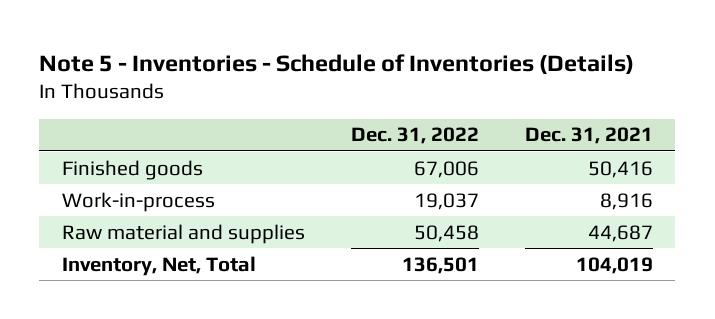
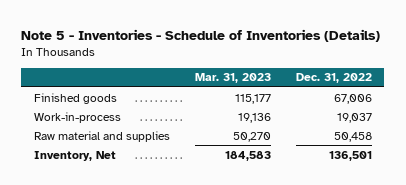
[524,127,653,145] Dec. 31, 2021 -> none
none -> [194,73,271,84] Mar. 31, 2023
[62,255,257,276] Inventory, Net, Total -> [33,150,116,161] Inventory, Net

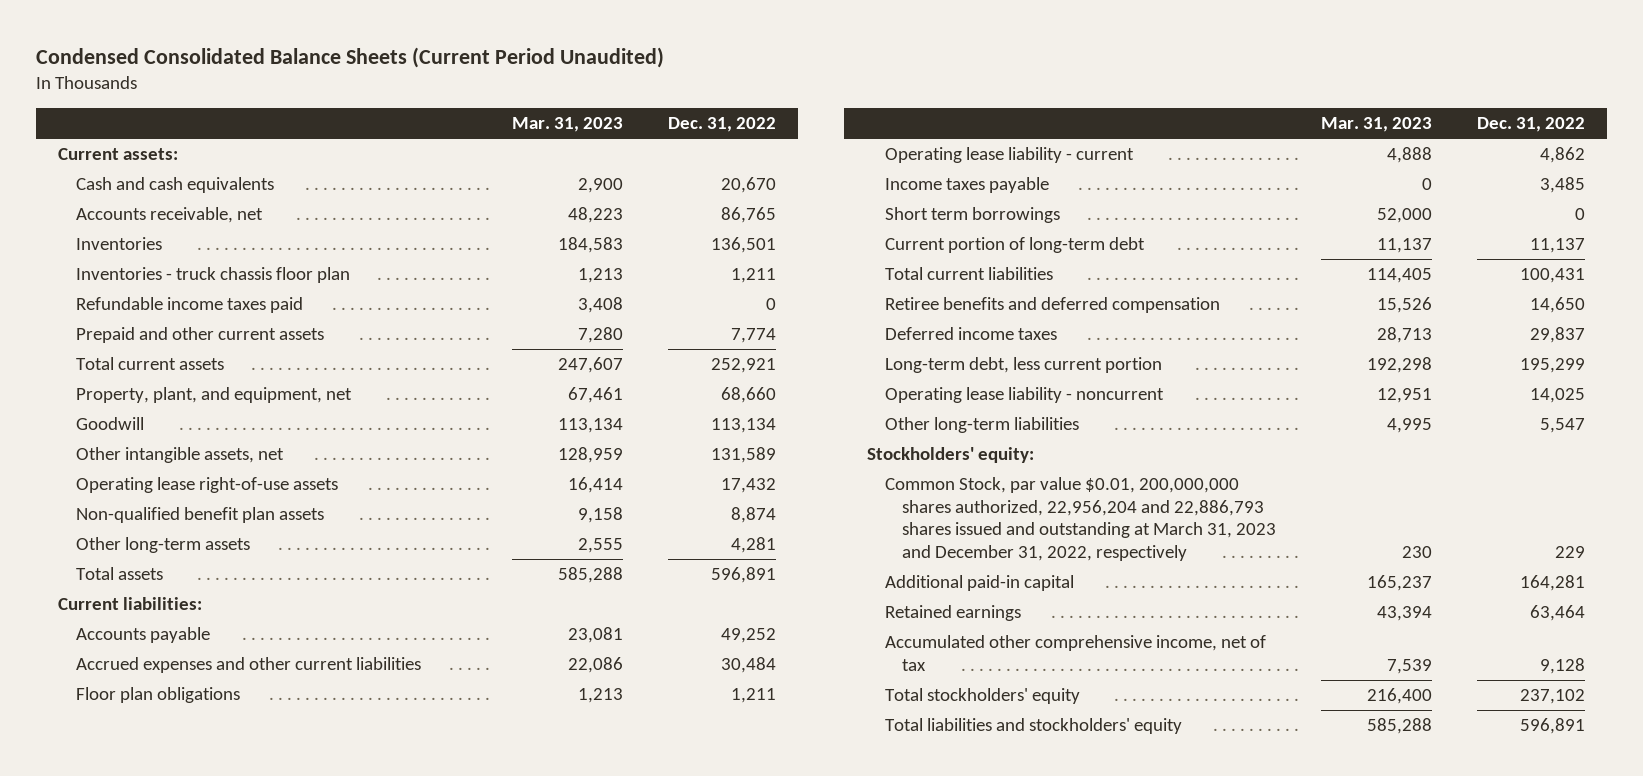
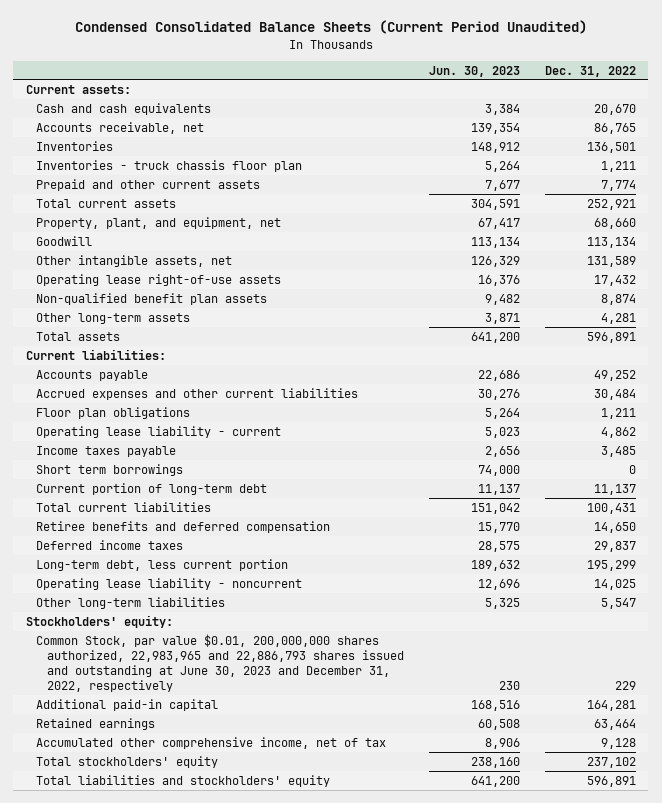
[512,117,624,133] Mar. 31, 2023 -> none
none -> [428,65,520,77] Jun. 30, 2023
[75,297,303,314] Refundable income taxes paid -> none
[884,477,1277,561] Common Stock, par value $0.01, 200,000,000 shares authorized, 22,956,204 and 22,886,793 shares issued and outstanding at March 31, 2023 and December 31, 2022, respectively -> [36,633,404,692] Common Stock, par value $0.01, 200,000,000 shares authorized, 22,983,965 and 22,886,793 shares issued and outstanding at June 30, 2023 and December 31, 2022, respectively

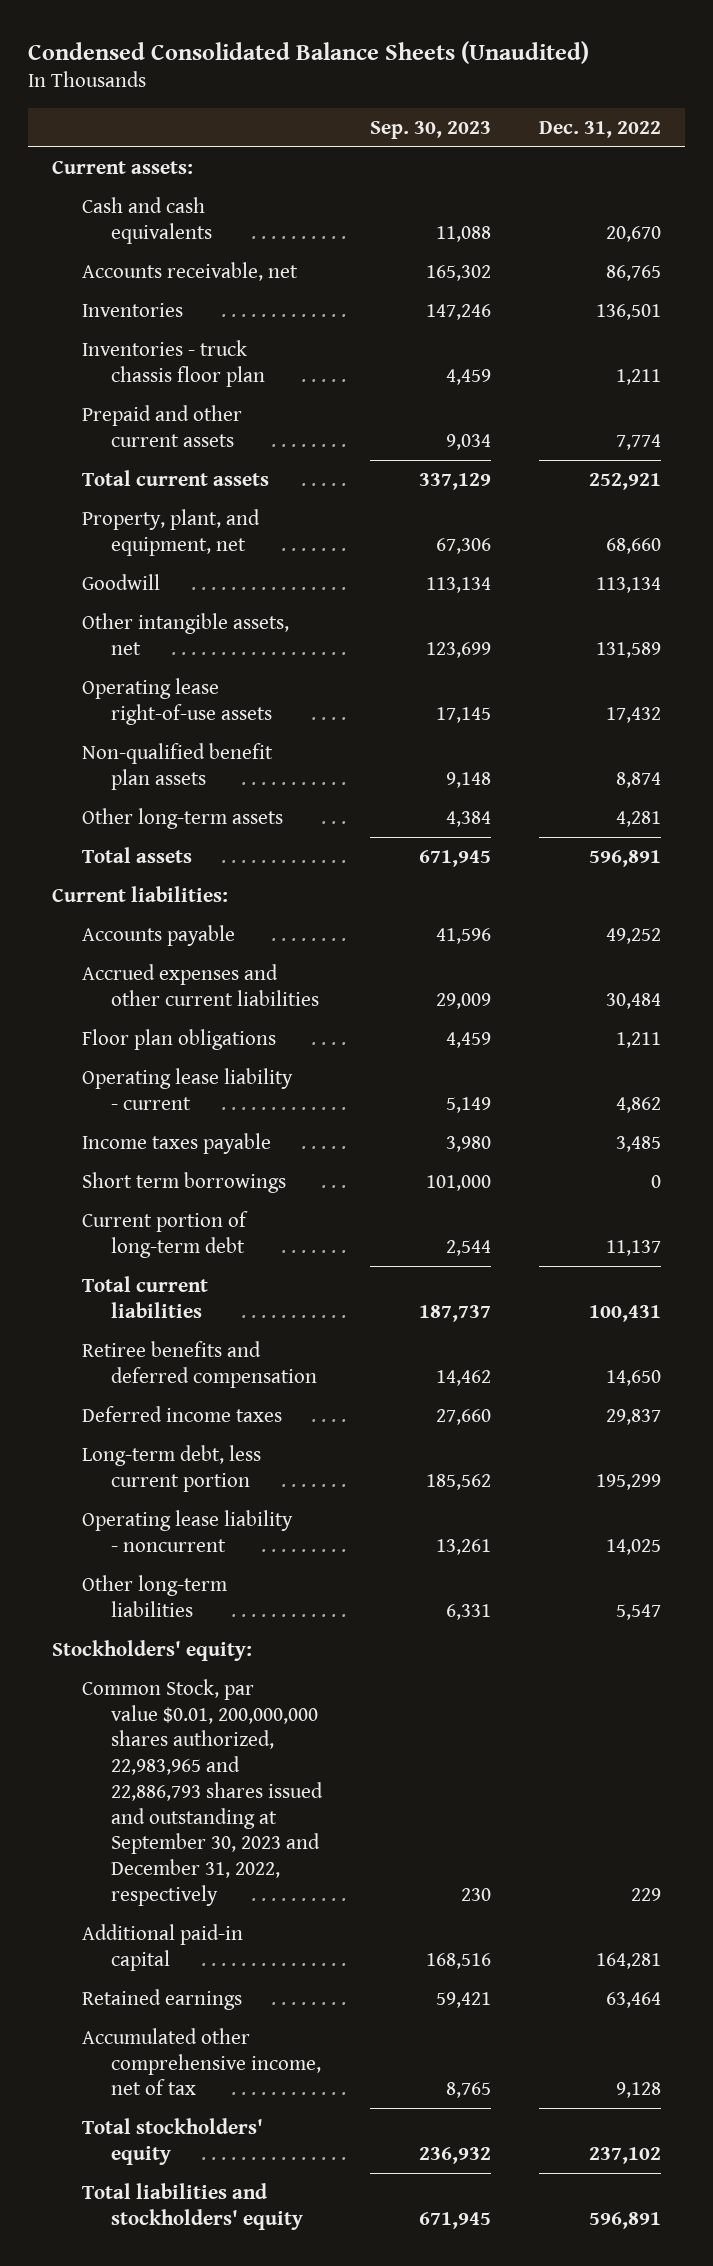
[74,20,587,35] Condensed Consolidated Balance Sheets (Current Period Unaudited) -> [28,40,590,64] Condensed Consolidated Balance Sheets (Unaudited)
[428,65,520,77] Jun. 30, 2023 -> none
none -> [370,120,492,139] Sep. 30, 2023
[36,633,404,692] Common Stock, par value $0.01, 200,000,000 shares authorized, 22,983,965 and 22,886,793 shares issued and outstanding at June 30, 2023 and December 31, 2022, respectively -> [81,1678,324,1906] Common Stock, par value $0.01, 200,000,000 shares authorized, 22,983,965 and 22,886,793 shares issued and outstanding at September 30, 2023 and December 31, 2022, respectively

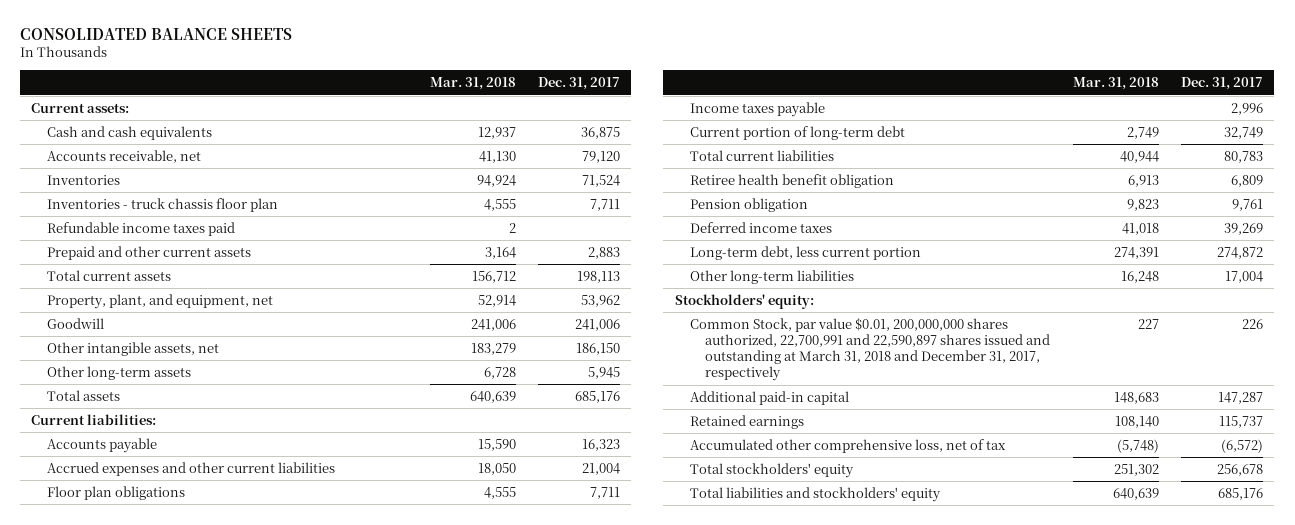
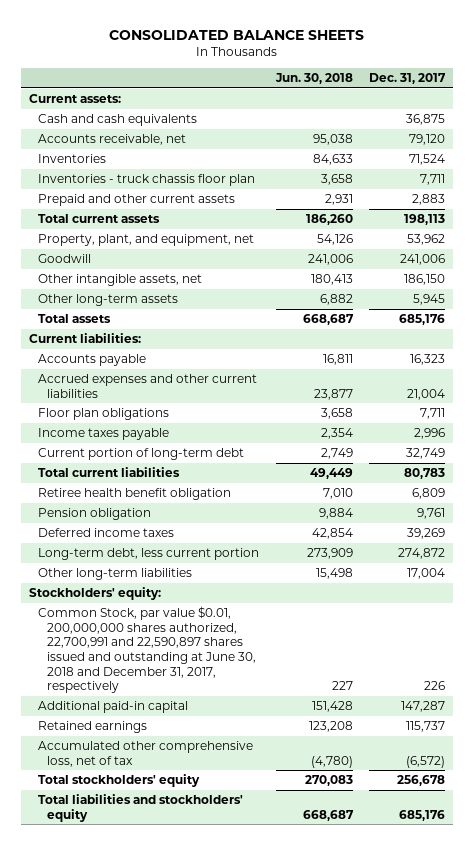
[429,77,516,91] Mar. 31, 2018 -> none
none -> [274,73,353,85] Jun. 30, 2018
[46,221,235,236] Refundable income taxes paid -> none
[689,317,1051,382] Common Stock, par value $0.01, 200,000,000 shares authorized, 22,700,991 and 22,590,897 shares issued and outstanding at March 31, 2018 and December 31, 2017, respectively -> [37,606,256,694] Common Stock, par value $0.01, 200,000,000 shares authorized, 22,700,991 and 22,590,897 shares issued and outstanding at June 30, 2018 and December 31, 2017, respectively

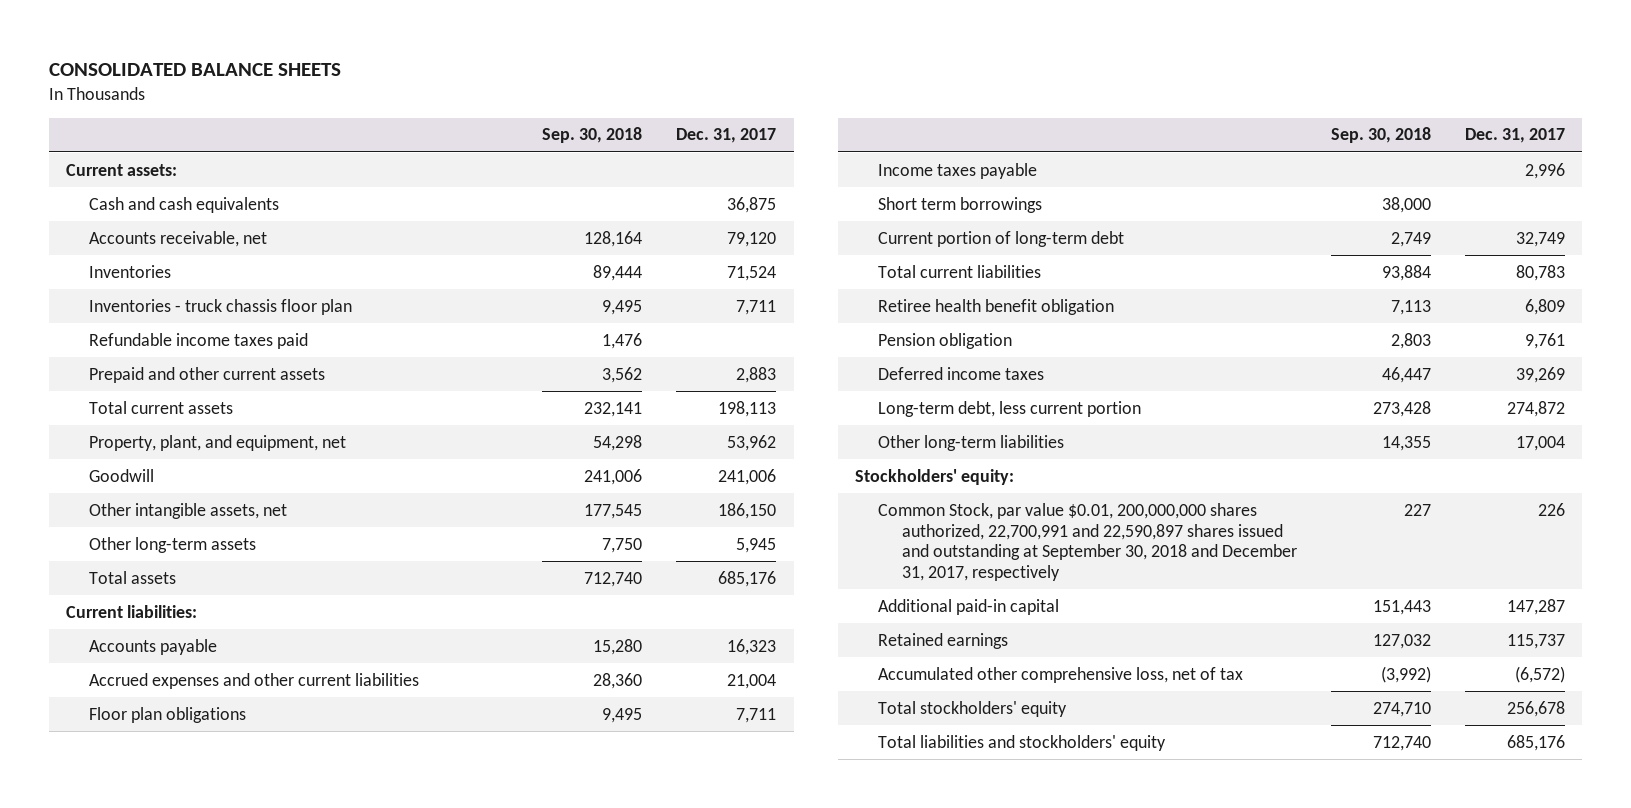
[274,73,353,85] Jun. 30, 2018 -> none
none -> [542,127,643,144] Sep. 30, 2018
none -> [89,332,309,349] Refundable income taxes paid
none -> [878,196,1043,213] Short term borrowings
[37,606,256,694] Common Stock, par value $0.01, 200,000,000 shares authorized, 22,700,991 and 22,590,897 shares issued and outstanding at June 30, 2018 and December 31, 2017, respectively -> [878,502,1297,581] Common Stock, par value $0.01, 200,000,000 shares authorized, 22,700,991 and 22,590,897 shares issued and outstanding at September 30, 2018 and December 31, 2017, respectively

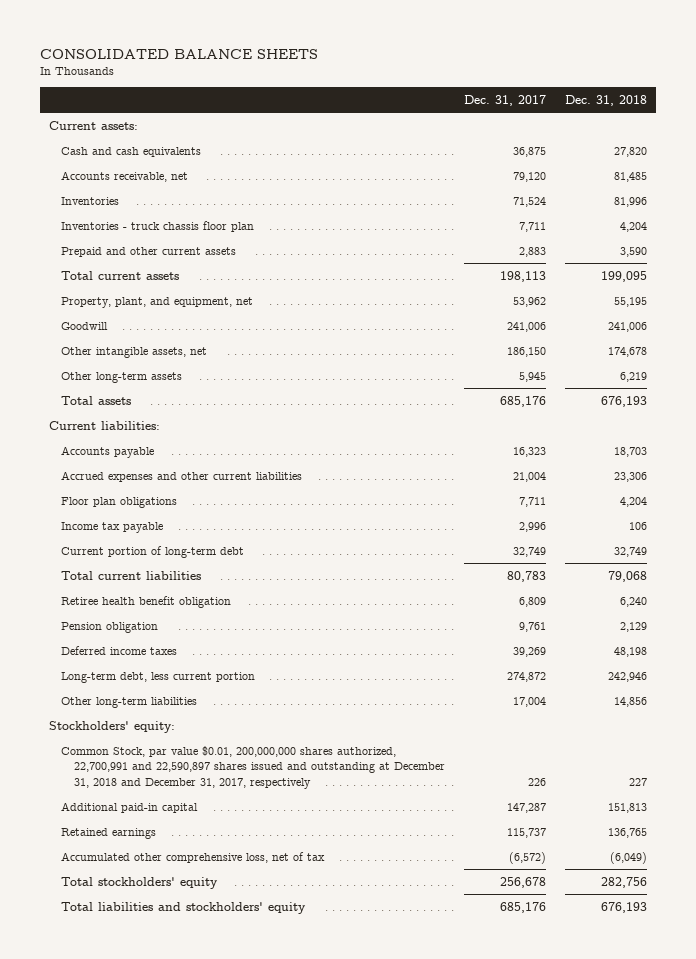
[542,127,643,144] Sep. 30, 2018 -> none
none -> [564,94,647,106] Dec. 31, 2018
[89,332,309,349] Refundable income taxes paid -> none
[878,196,1043,213] Short term borrowings -> none
[878,162,1038,179] Income taxes payable -> [61,521,164,533] Income tax payable
[878,502,1297,581] Common Stock, par value $0.01, 200,000,000 shares authorized, 22,700,991 and 22,590,897 shares issued and outstanding at September 30, 2018 and December 31, 2017, respectively -> [61,745,445,789] Common Stock, par value $0.01, 200,000,000 shares authorized, 22,700,991 and 22,590,897 shares issued and outstanding at December 31, 2018 and December 31, 2017, respectively

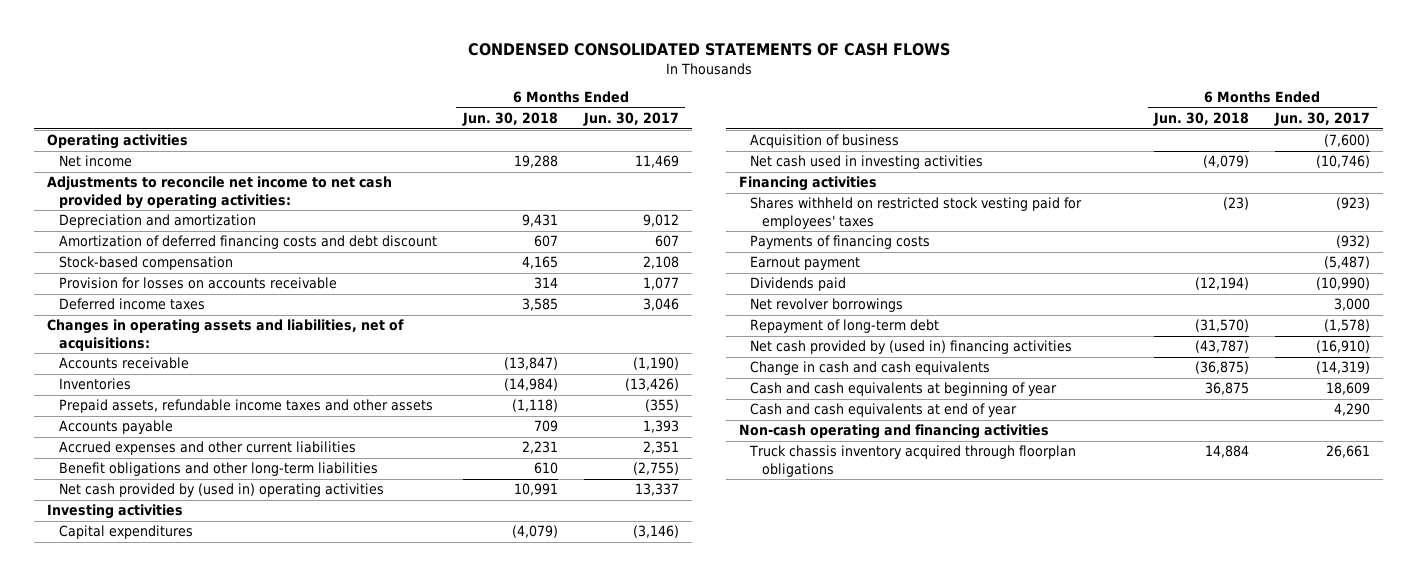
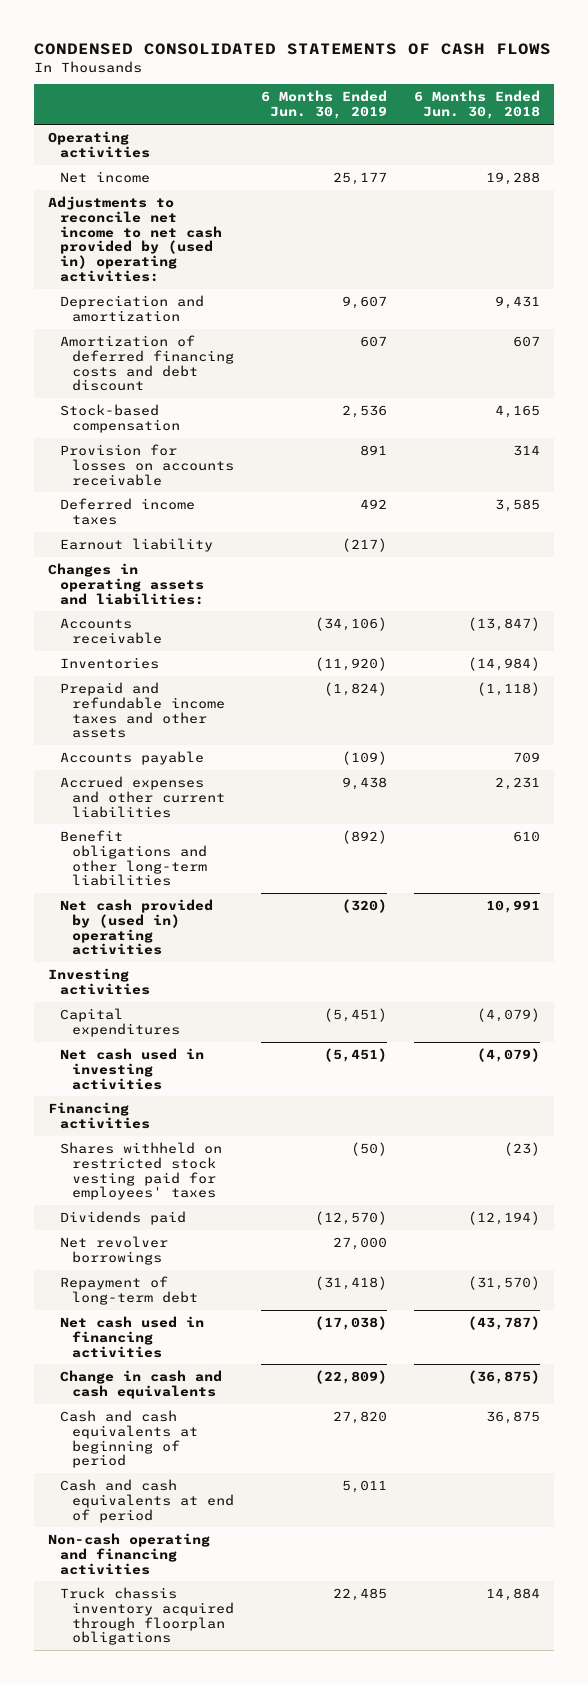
[582,112,679,127] Jun. 30, 2017 -> none
none -> [261,90,388,120] 6 Months Ended Jun. 30, 2019
[47,176,393,209] Adjustments to reconcile net income to net cash provided by operating activities: -> [47,195,222,282] Adjustments to reconcile net income to net cash provided by (used in) operating activities:
none -> [59,537,213,552] Earnout liability
[47,319,405,351] Changes in operating assets and liabilities, net of acquisitions: -> [47,562,204,605] Changes in operating assets and liabilities:
[58,399,433,414] Prepaid assets, refundable income taxes and other assets -> [59,681,225,739] Prepaid and refundable income taxes and other assets
[750,134,900,149] Acquisition of business -> none
[750,235,931,250] Payments of financing costs -> none
[750,256,861,271] Earnout payment -> none
[750,340,1073,355] Net cash provided by (used in) financing activities -> [59,1315,204,1358] Net cash used in financing activities
[750,382,1058,397] Cash and cash equivalents at beginning of year -> [59,1409,198,1469] Cash and cash equivalents at beginning of period
[750,403,1018,418] Cash and cash equivalents at end of year -> [59,1478,234,1523] Cash and cash equivalents at end of period

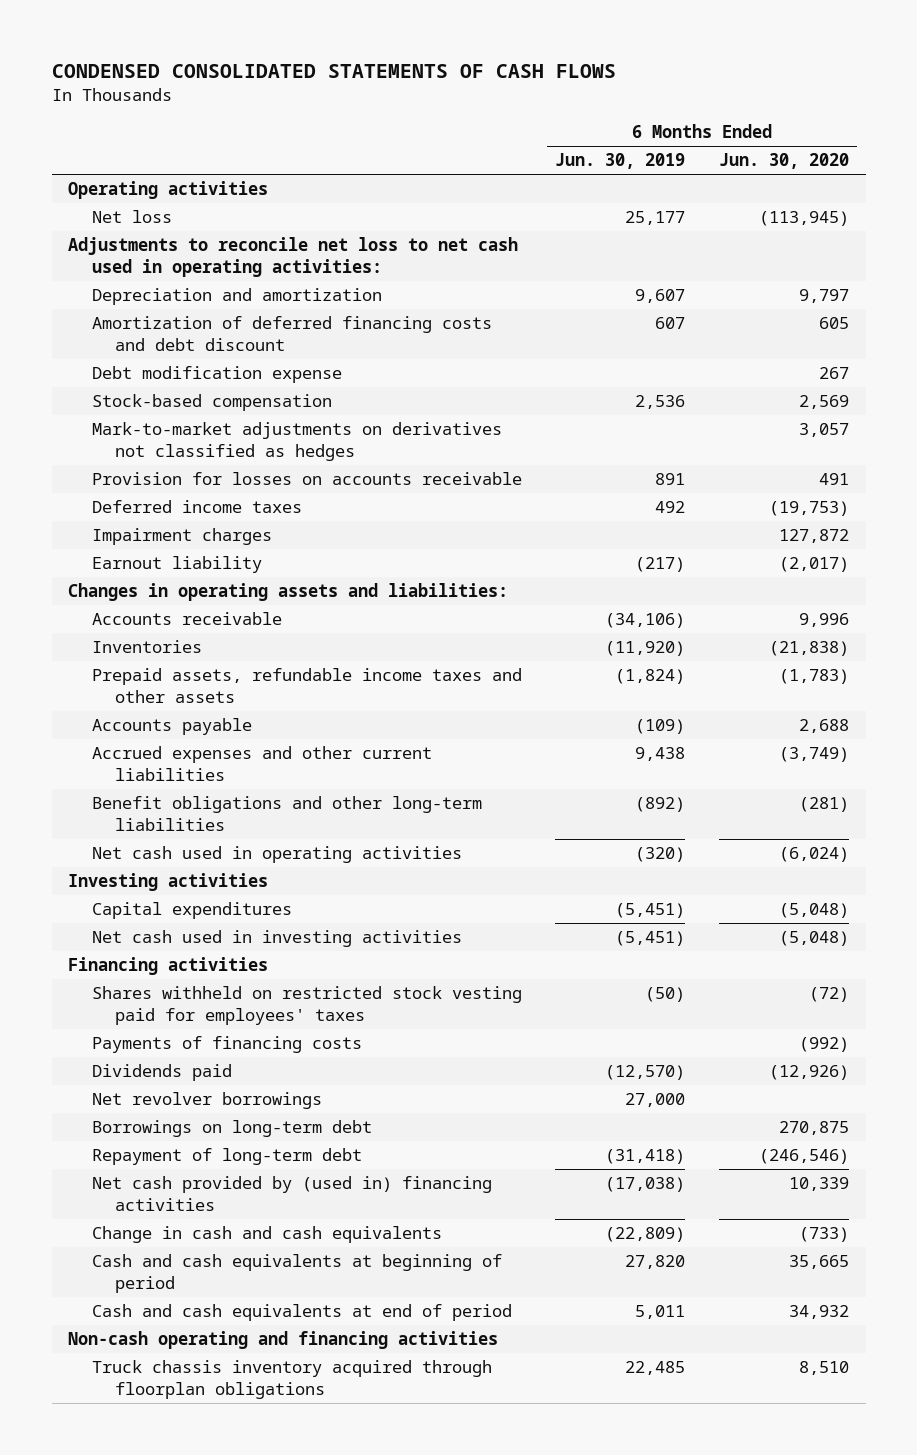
[414,90,541,120] 6 Months Ended Jun. 30, 2018 -> none
none -> [718,153,849,170] Jun. 30, 2020
[59,170,150,183] Net income -> [91,210,172,224] Net loss
[47,195,222,282] Adjustments to reconcile net income to net cash provided by (used in) operating activities: -> [68,237,519,277] Adjustments to reconcile net loss to net cash used in operating activities:
none -> [91,366,342,384] Debt modification expense
none -> [91,422,502,461] Mark-to-market adjustments on derivatives not classified as hedges
none -> [91,528,272,546] Impairment charges
[59,681,225,739] Prepaid and refundable income taxes and other assets -> [91,668,522,703] Prepaid assets, refundable income taxes and other assets
[59,898,213,956] Net cash provided by (used in) operating activities -> [91,846,462,864] Net cash used in operating activities
none -> [91,1036,362,1054] Payments of financing costs
none -> [91,1120,372,1138] Borrowings on long-term debt
[59,1315,204,1358] Net cash used in financing activities -> [91,1176,492,1211] Net cash provided by (used in) financing activities

